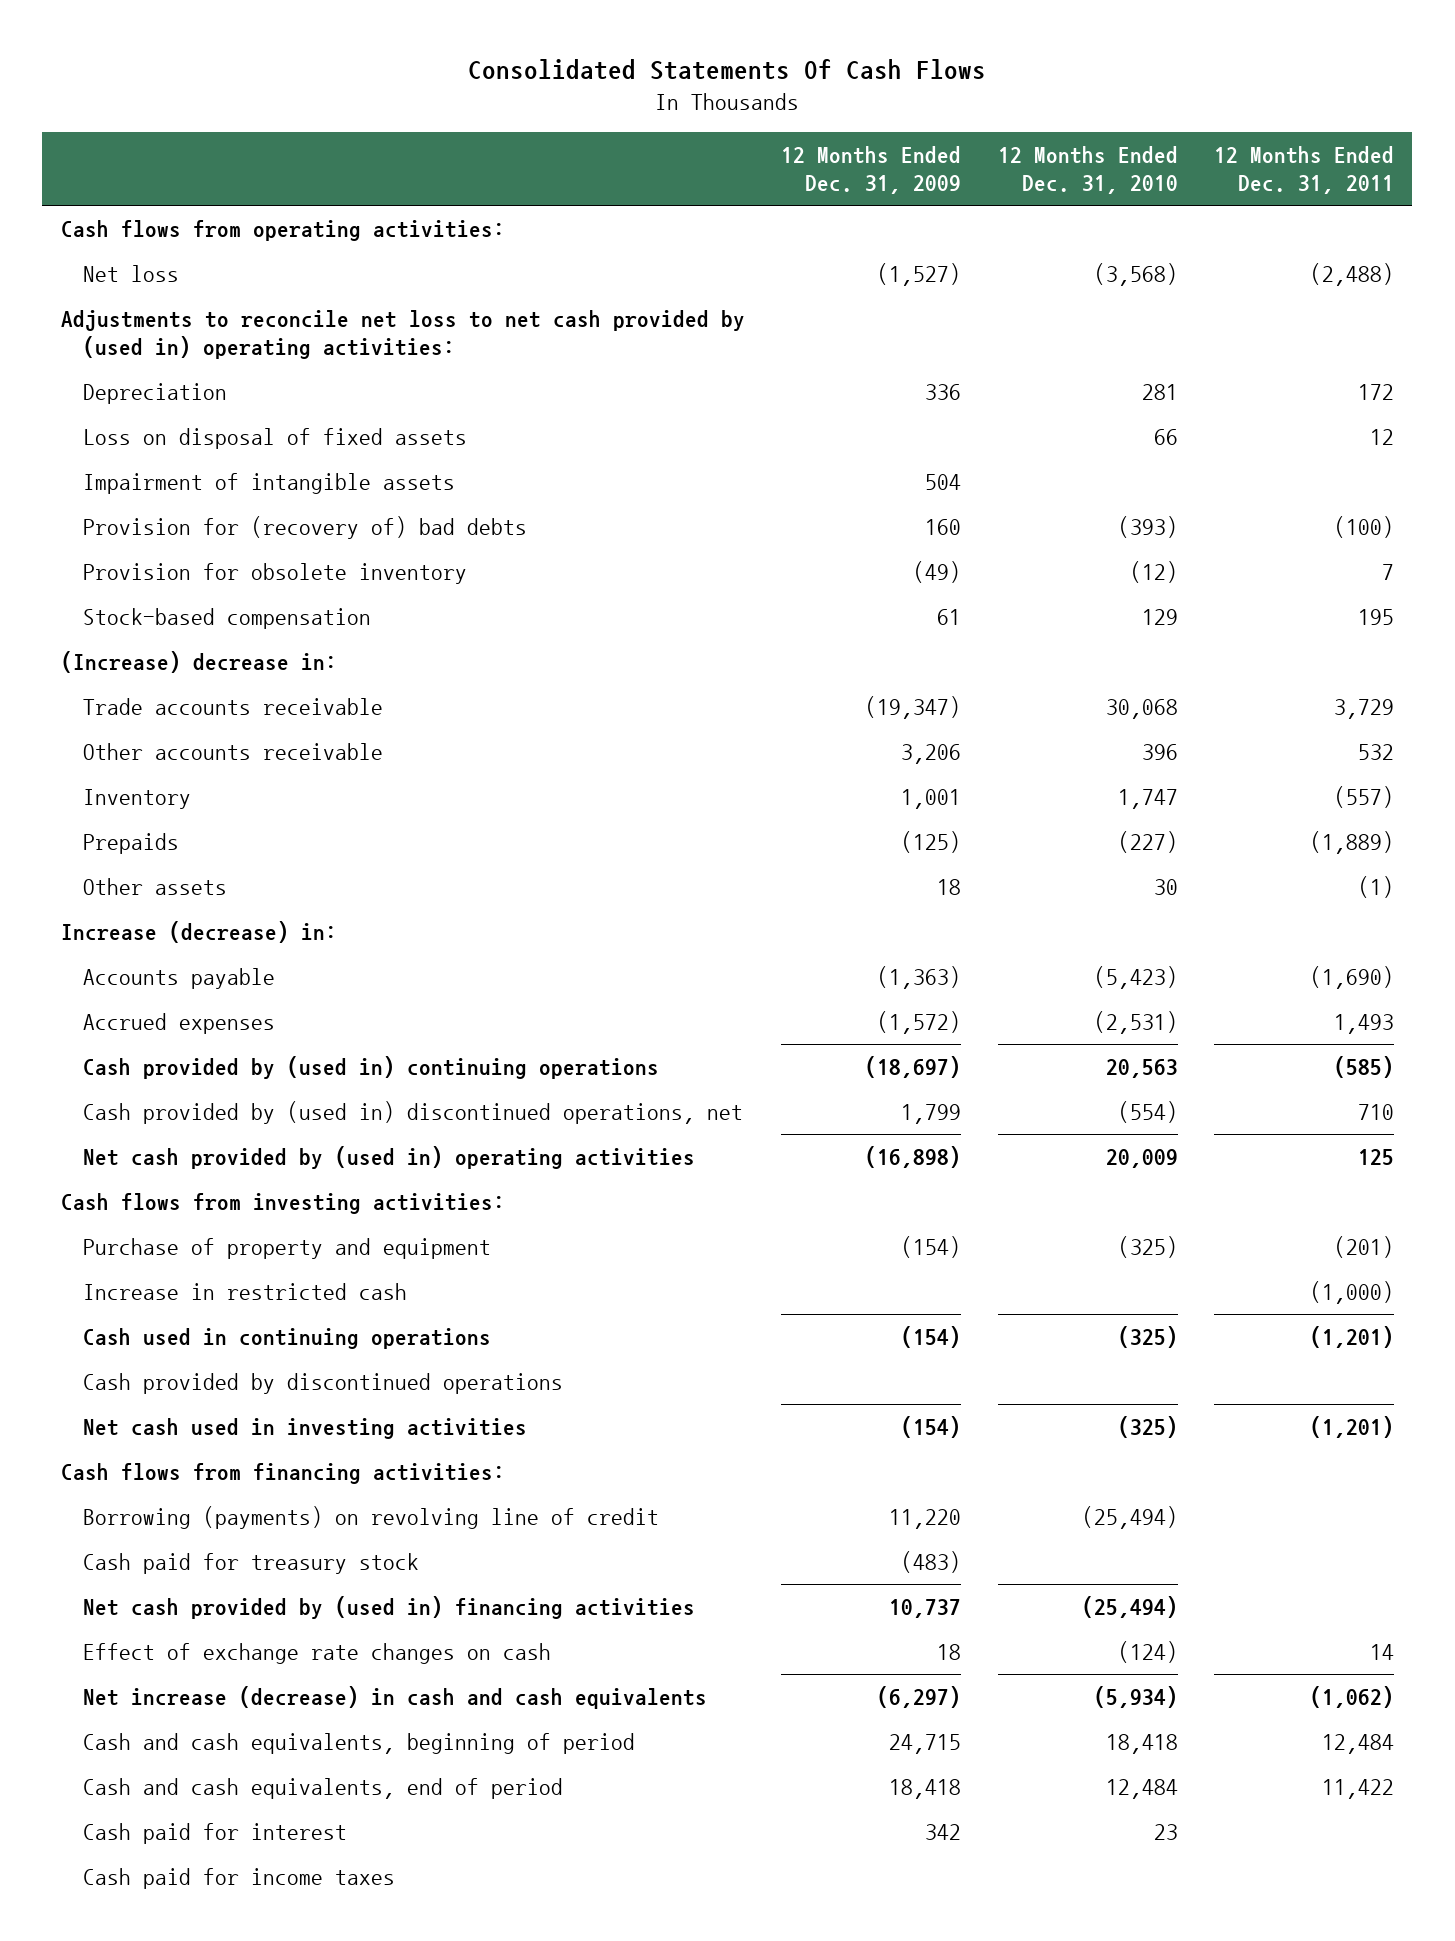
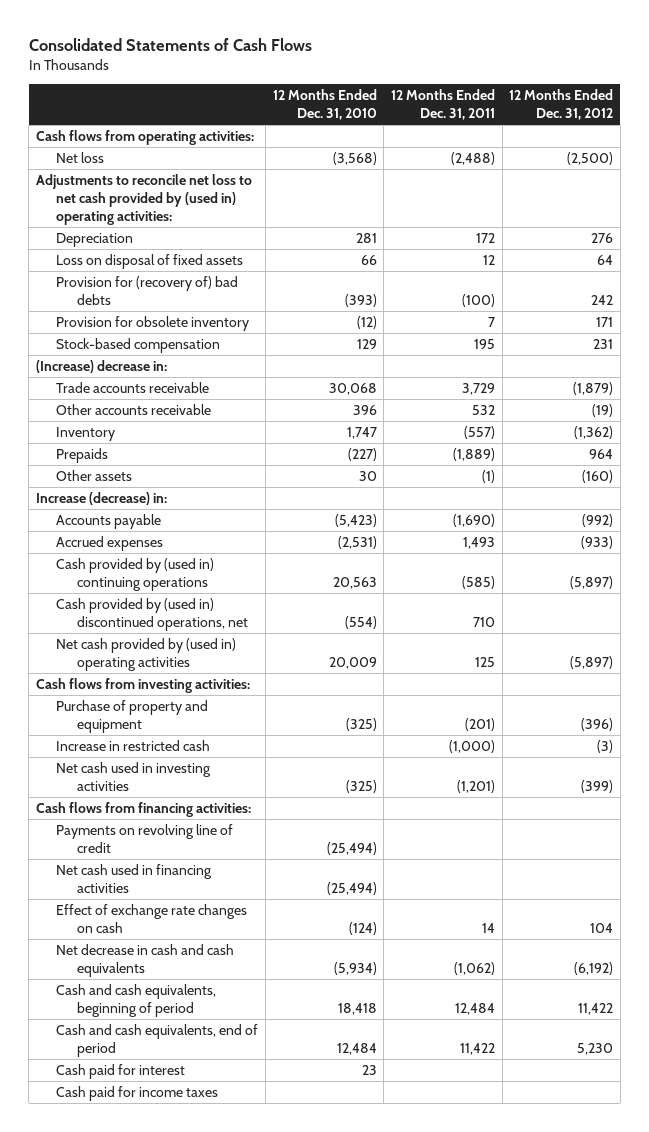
[468,58,987,80] Consolidated Statements Of Cash Flows -> [28,37,312,51] Consolidated Statements of Cash Flows
[781,145,962,195] 12 Months Ended Dec. 31, 2009 -> none
none -> [509,89,614,120] 12 Months Ended Dec. 31, 2012
[83,472,456,494] Impairment of intangible assets -> none
[83,1327,492,1349] Cash used in continuing operations -> none
[83,1372,564,1394] Cash provided by discontinued operations -> none
[83,1552,420,1574] Cash paid for treasury stock -> none
[83,1505,660,1529] Borrowing (payments) on revolving line of credit -> [56,824,234,853] Payments on revolving line of credit
[83,1595,696,1619] Net cash provided by (used in) financing activities -> [56,864,213,893] Net cash used in financing activities
[83,1685,708,1709] Net increase (decrease) in cash and cash equivalents -> [56,944,235,977] Net decrease in cash and cash equivalents

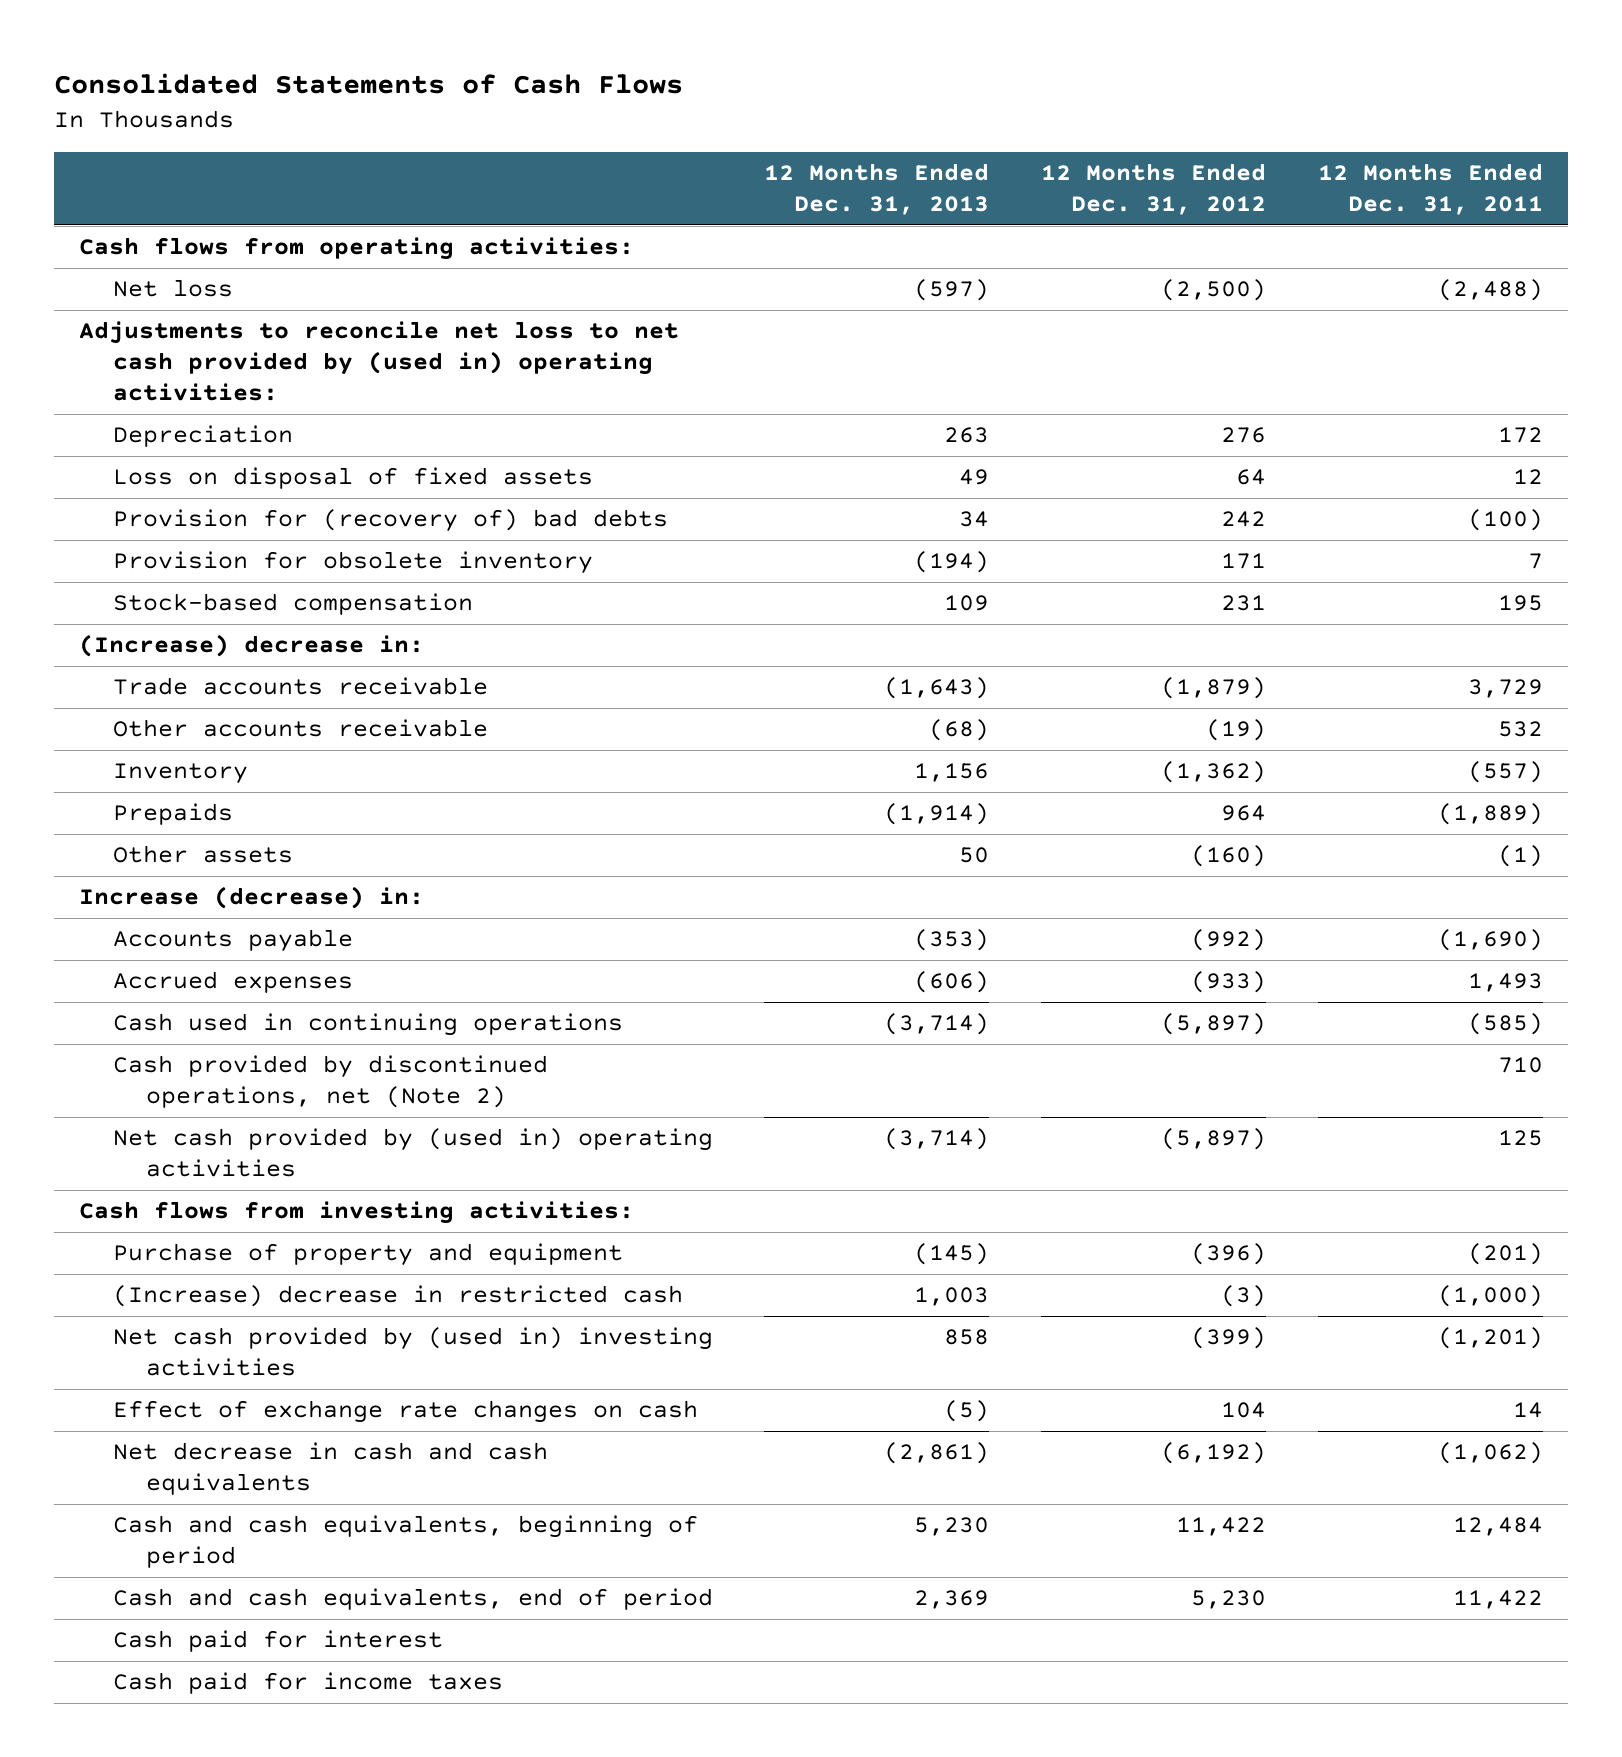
[272,89,377,120] 12 Months Ended Dec. 31, 2010 -> none
none -> [764,163,990,216] 12 Months Ended Dec. 31, 2013
[56,558,215,591] Cash provided by (used in) continuing operations -> [112,1013,623,1037] Cash used in continuing operations
[56,598,248,631] Cash provided by (used in) discontinued operations, net -> [112,1055,548,1109] Cash provided by discontinued operations, net (Note 2)
[35,802,251,818] Cash flows from financing activities: -> none
[56,824,234,853] Payments on revolving line of credit -> none
[56,864,213,893] Net cash used in financing activities -> none
[56,740,211,752] Increase in restricted cash -> [112,1285,683,1308] (Increase) decrease in restricted cash
[56,762,212,791] Net cash used in investing activities -> [112,1327,713,1377] Net cash provided by (used in) investing activities

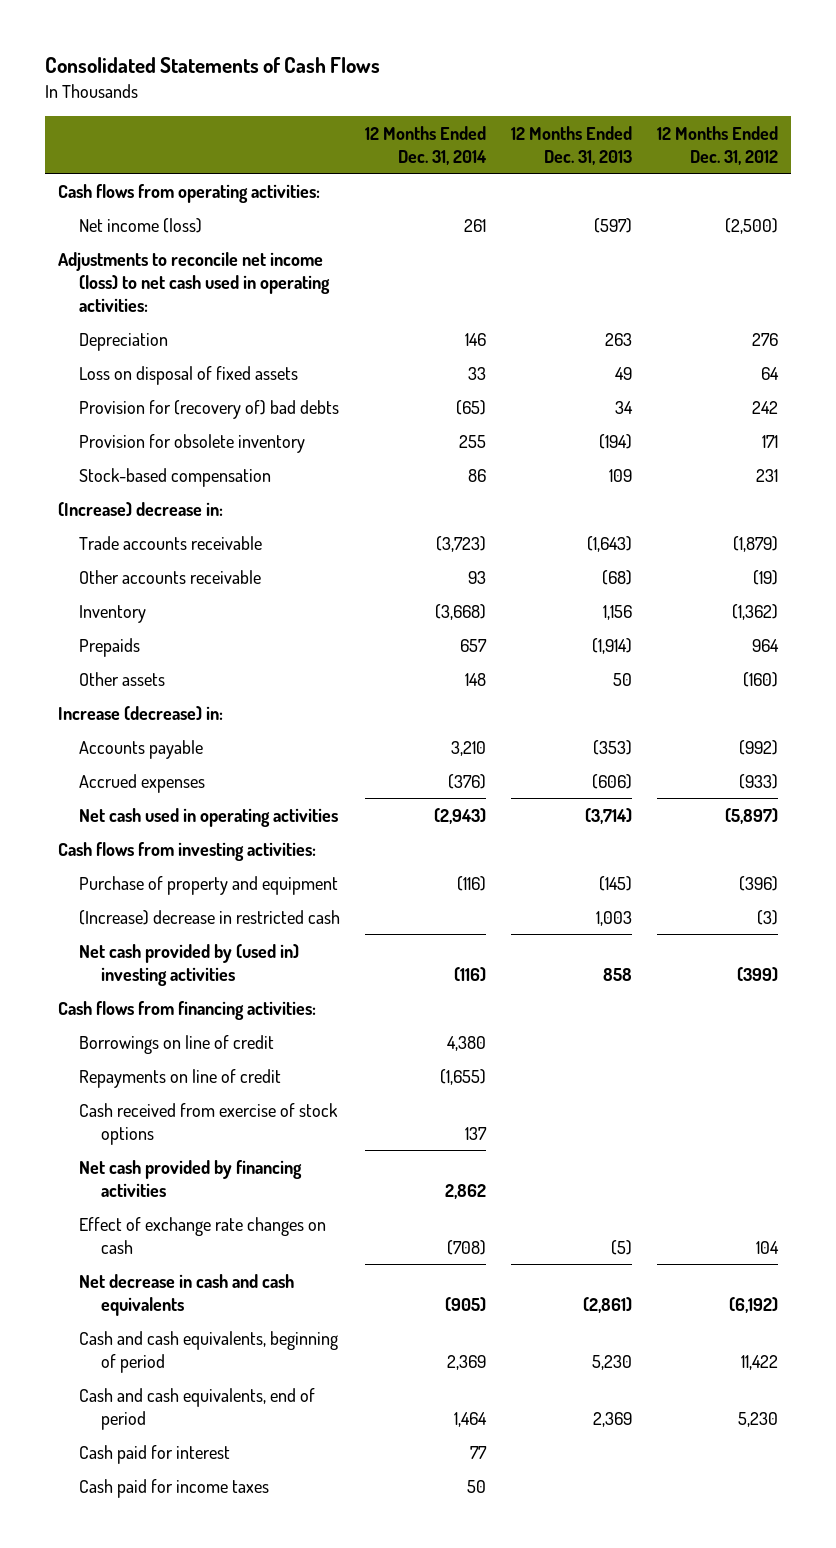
[1317,163,1543,216] 12 Months Ended Dec. 31, 2011 -> none
none -> [365,125,488,165] 12 Months Ended Dec. 31, 2014
[112,279,233,298] Net loss -> [79,217,203,233] Net income (loss)
[79,321,680,402] Adjustments to reconcile net loss to net cash provided by (used in) operating activities: -> [57,251,331,312] Adjustments to reconcile net income (loss) to net cash used in operating activities:
[112,1013,623,1037] Cash used in continuing operations -> none
[112,1055,548,1109] Cash provided by discontinued operations, net (Note 2) -> none
[112,1128,713,1178] Net cash provided by (used in) operating activities -> [79,807,339,827] Net cash used in operating activities
none -> [57,1000,316,1020] Cash flows from financing activities:
none -> [79,1034,275,1054] Borrowings on line of credit
none -> [79,1068,282,1088] Repayments on line of credit
none -> [79,1102,339,1145] Cash received from exercise of stock options
none -> [79,1159,303,1197] Net cash provided by financing activities

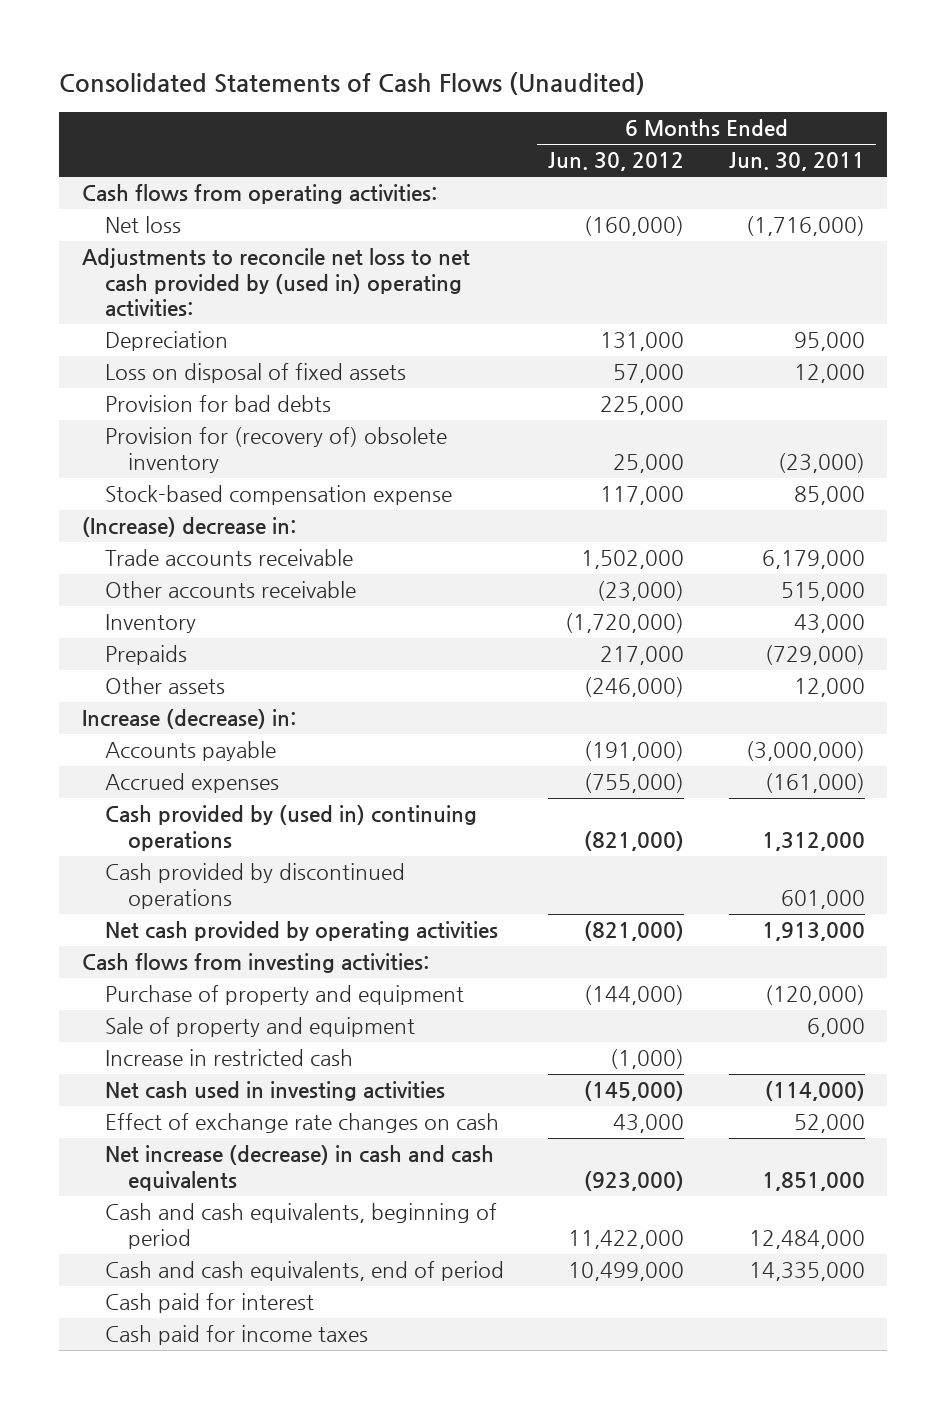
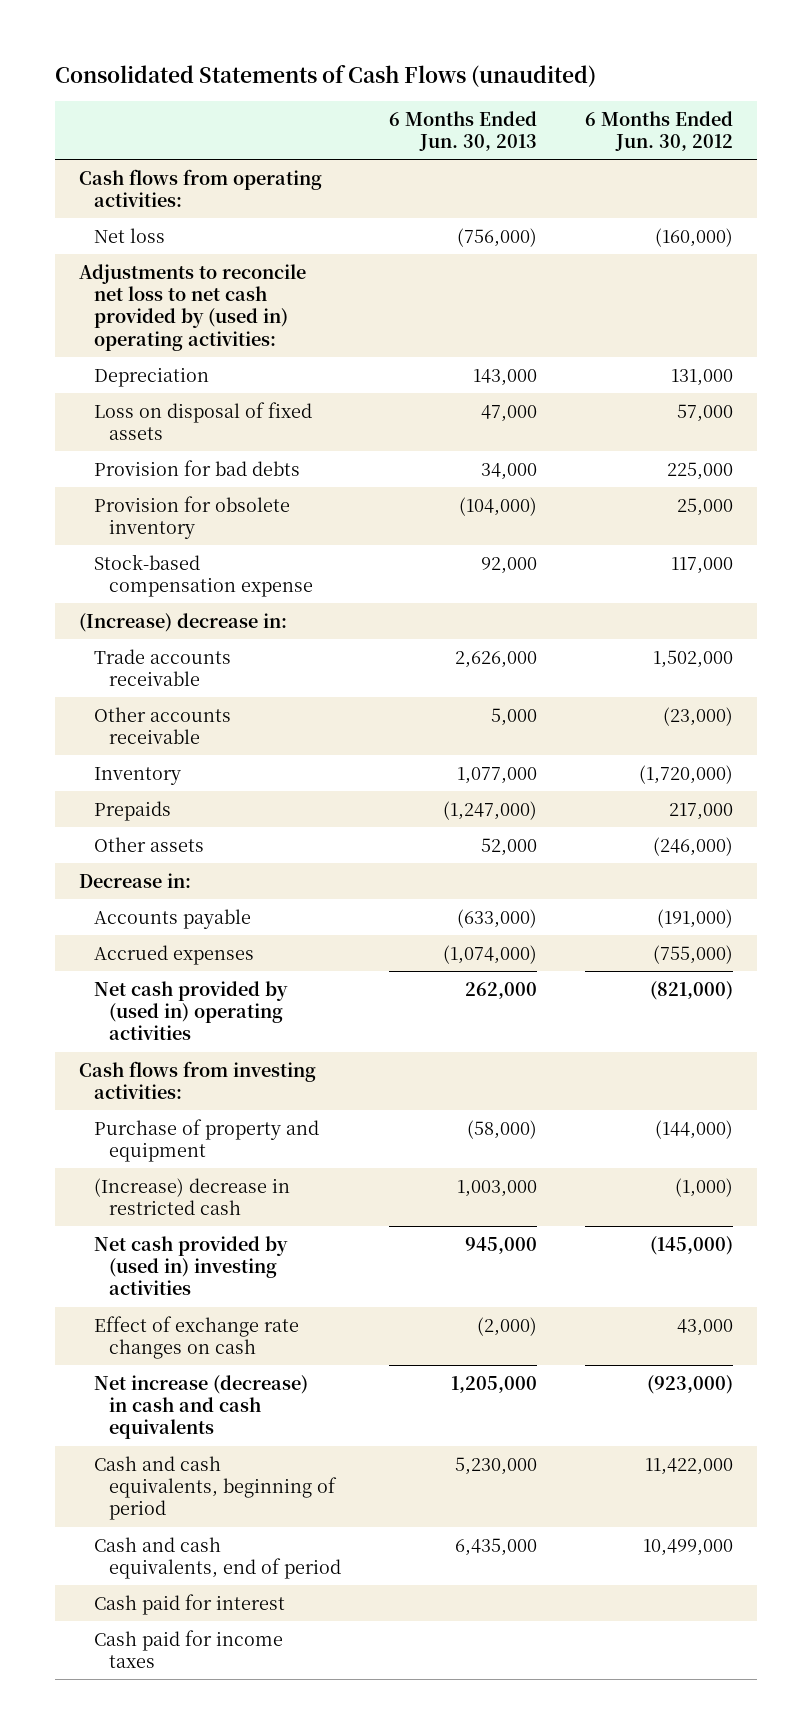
[59,72,646,96] Consolidated Statements of Cash Flows (Unaudited) -> [54,64,596,87] Consolidated Statements of Cash Flows (unaudited)
[729,152,866,172] Jun. 30, 2011 -> none
none -> [388,110,537,151] 6 Months Ended Jun. 30, 2013
[104,427,447,473] Provision for (recovery of) obsolete inventory -> [93,495,290,539] Provision for obsolete inventory
[81,709,296,730] Increase (decrease) in: -> [78,872,191,888] Decrease in:
[104,805,477,851] Cash provided by (used in) continuing operations -> none
[104,863,405,909] Cash provided by discontinued operations -> none
[104,921,498,942] Net cash provided by operating activities -> [93,980,288,1041] Net cash provided by (used in) operating activities
[104,1017,415,1038] Sale of property and equipment -> none
[104,1049,353,1067] Increase in restricted cash -> [93,1177,290,1215] (Increase) decrease in restricted cash
[104,1081,445,1102] Net cash used in investing activities -> [93,1235,288,1296] Net cash provided by (used in) investing activities

